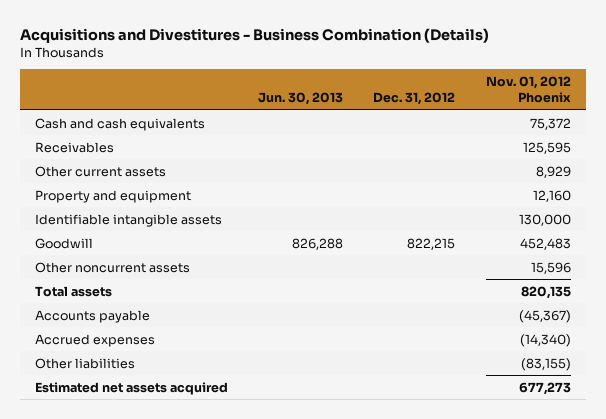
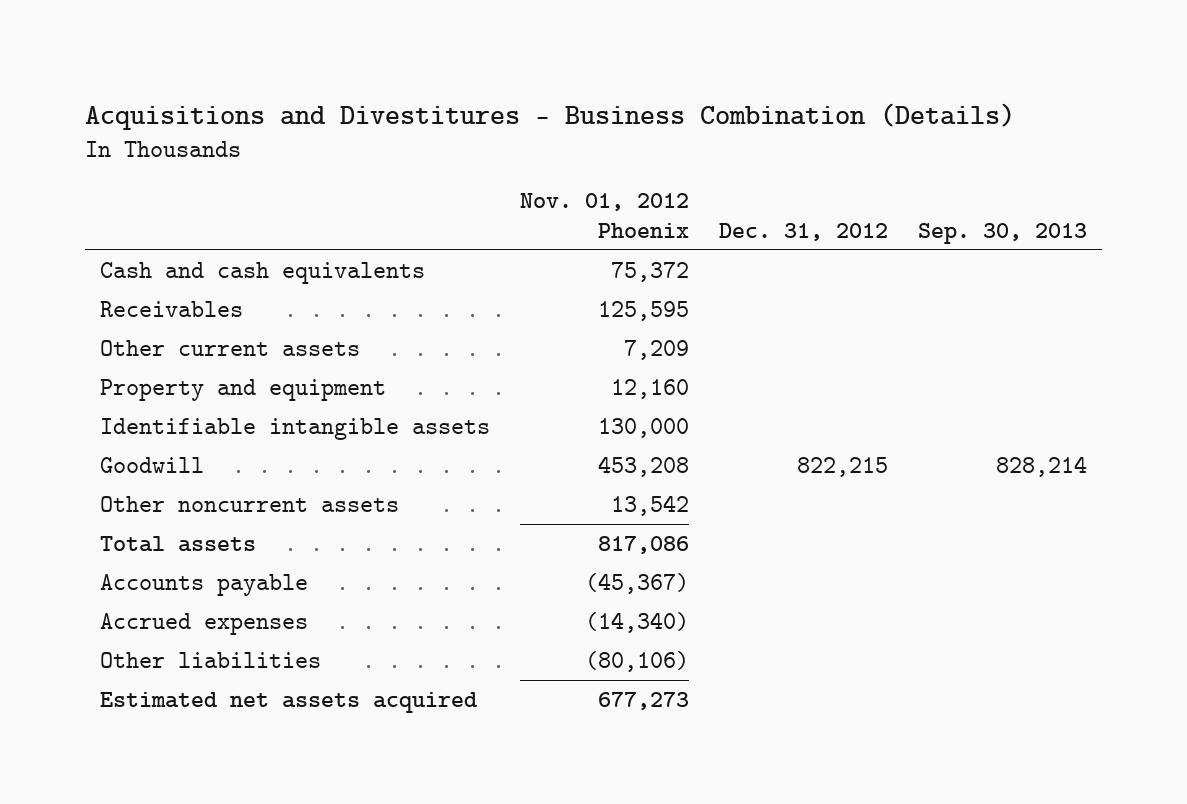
[258,92,344,106] Jun. 30, 2013 -> none
none -> [917,222,1087,244] Sep. 30, 2013
[535,165,571,178] 8,929 -> [624,339,690,360] 7,209
[519,237,571,250] 452,483 -> [598,455,690,477] 453,208
[530,261,571,274] 15,596 -> [611,494,690,516] 13,542
[520,285,571,299] 820,135 -> [598,535,690,554] 817,086
[520,357,571,371] (83,155) -> [585,650,690,672] (80,106)

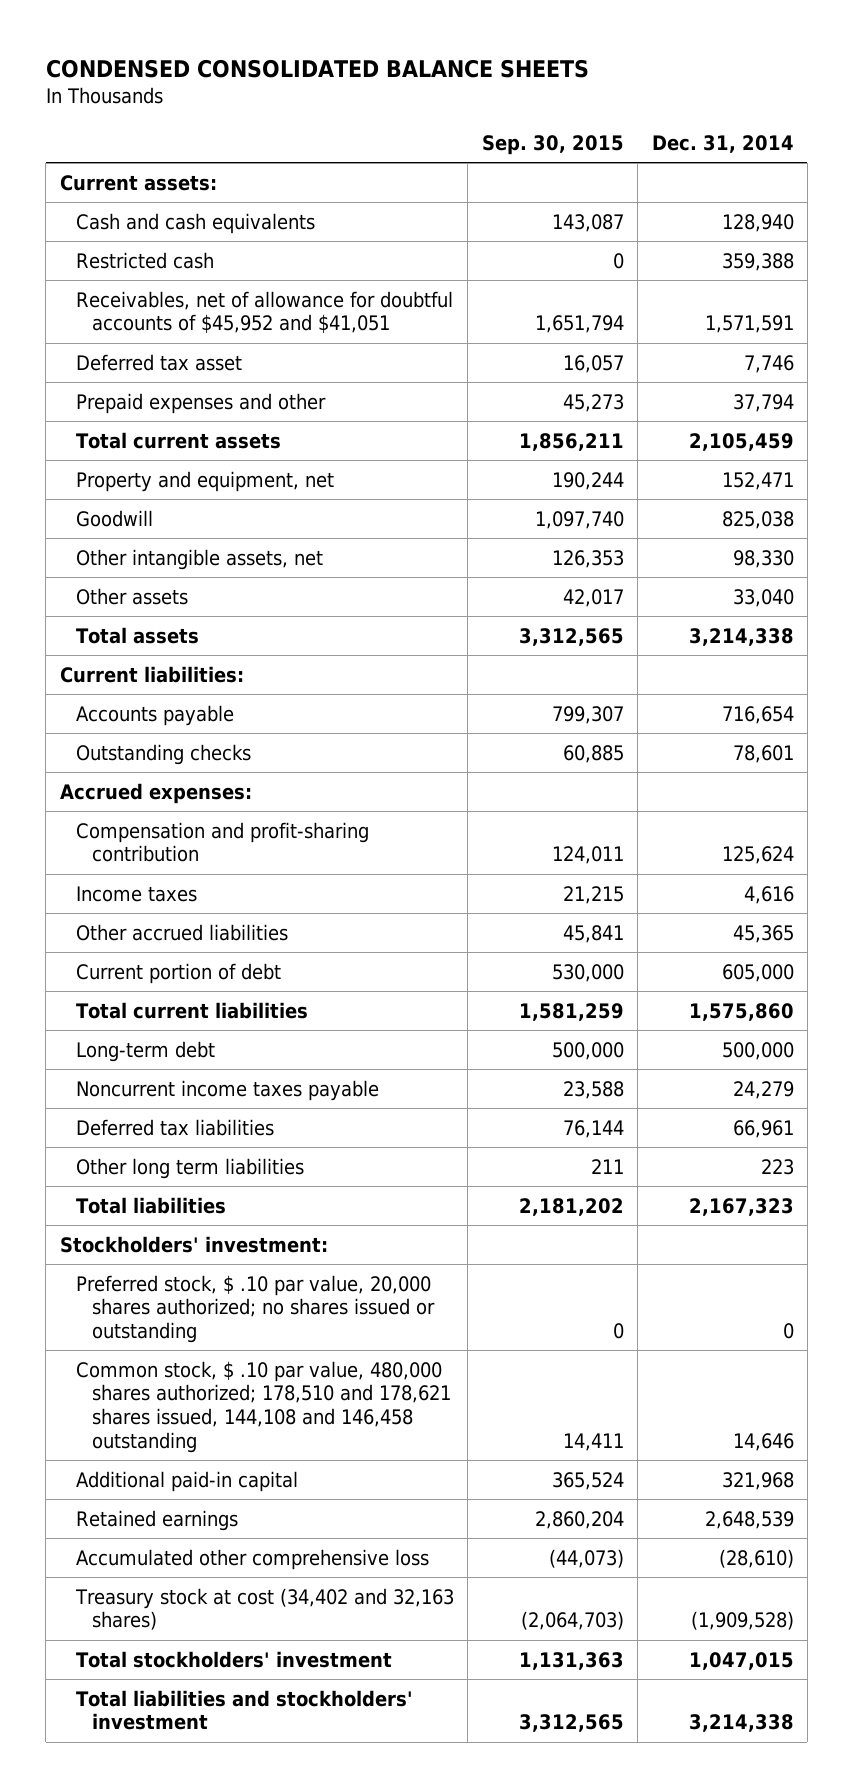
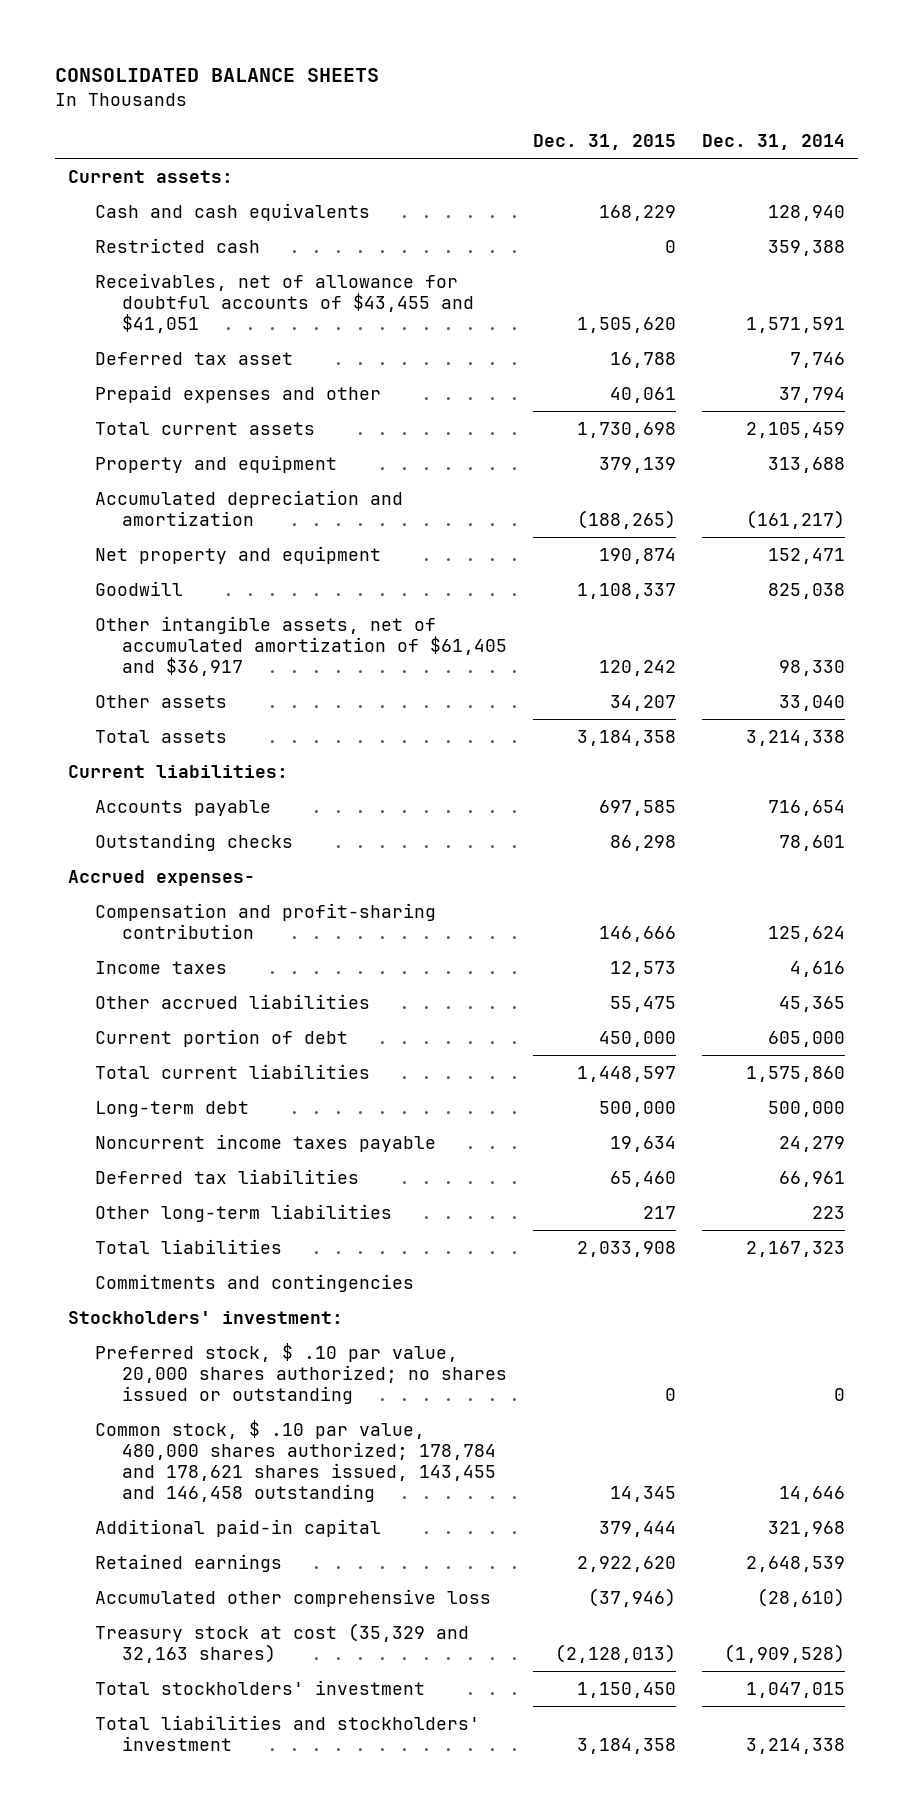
[45,58,589,78] CONDENSED CONSOLIDATED BALANCE SHEETS -> [55,68,380,83] CONSOLIDATED BALANCE SHEETS
[481,135,624,156] Sep. 30, 2015 -> none
none -> [533,134,677,151] Dec. 31, 2015
[75,290,453,334] Receivables, net of allowance for doubtful accounts of $45,952 and $41,051 -> [95,272,475,333] Receivables, net of allowance for doubtful accounts of $43,455 and $41,051
none -> [95,454,338,473] Property and equipment
none -> [95,489,404,526] Accumulated depreciation and amortization
[75,470,334,492] Property and equipment, net -> [95,545,382,564] Net property and equipment
[75,548,323,570] Other intangible assets, net -> [95,615,508,676] Other intangible assets, net of accumulated amortization of $61,405 and $36,917
[59,782,252,804] Accrued expenses: -> [67,869,255,886] Accrued expenses-
[75,1157,304,1179] Other long term liabilities -> [95,1203,393,1222] Other long-term liabilities
none -> [95,1273,415,1292] Commitments and contingencies
[75,1360,452,1453] Common stock, $ .10 par value, 480,000 shares authorized; 178,510 and 178,621 shares issued, 144,108 and 146,458 outstanding -> [95,1419,497,1502] Common stock, $ .10 par value, 480,000 shares authorized; 178,784 and 178,621 shares issued, 143,455 and 146,458 outstanding
[74,1587,454,1631] Treasury stock at cost (34,402 and 32,163 shares) -> [95,1622,470,1663] Treasury stock at cost (35,329 and 32,163 shares)

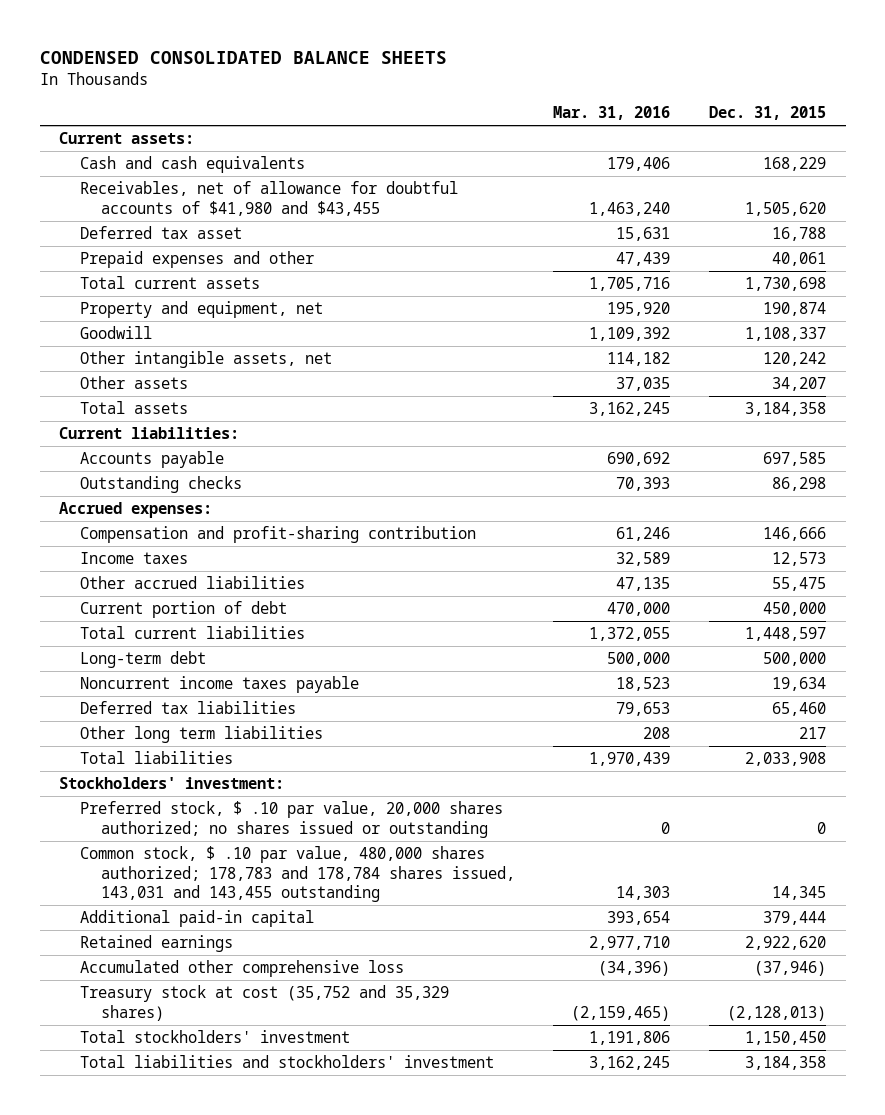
[55,68,380,83] CONSOLIDATED BALANCE SHEETS -> [39,50,447,64] CONDENSED CONSOLIDATED BALANCE SHEETS
[701,134,845,151] Dec. 31, 2014 -> none
none -> [553,106,671,121] Mar. 31, 2016
[95,237,261,253] Restricted cash -> none
[95,272,475,333] Receivables, net of allowance for doubtful accounts of $43,455 and $41,051 -> [79,181,458,216] Receivables, net of allowance for doubtful accounts of $41,980 and $43,455
[95,454,338,473] Property and equipment -> none
[95,489,404,526] Accumulated depreciation and amortization -> none
[95,545,382,564] Net property and equipment -> [79,301,323,319] Property and equipment, net
[95,615,508,676] Other intangible assets, net of accumulated amortization of $61,405 and $36,917 -> [79,351,332,369] Other intangible assets, net
[67,869,255,886] Accrued expenses- -> [59,502,213,519] Accrued expenses:
[95,1203,393,1222] Other long-term liabilities -> [79,726,323,744] Other long term liabilities
[95,1273,415,1292] Commitments and contingencies -> none
[95,1419,497,1502] Common stock, $ .10 par value, 480,000 shares authorized; 178,784 and 178,621 shares issued, 143,455 and 146,458 outstanding -> [79,846,515,903] Common stock, $ .10 par value, 480,000 shares authorized; 178,783 and 178,784 shares issued, 143,031 and 143,455 outstanding
[95,1622,470,1663] Treasury stock at cost (35,329 and 32,163 shares) -> [79,985,449,1021] Treasury stock at cost (35,752 and 35,329 shares)

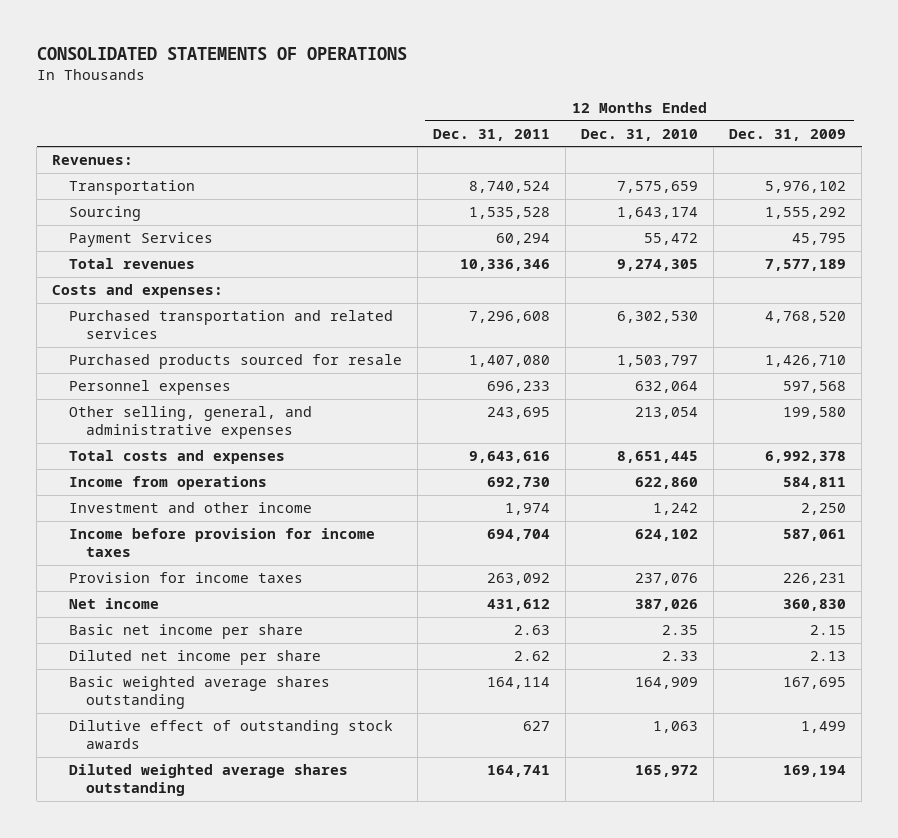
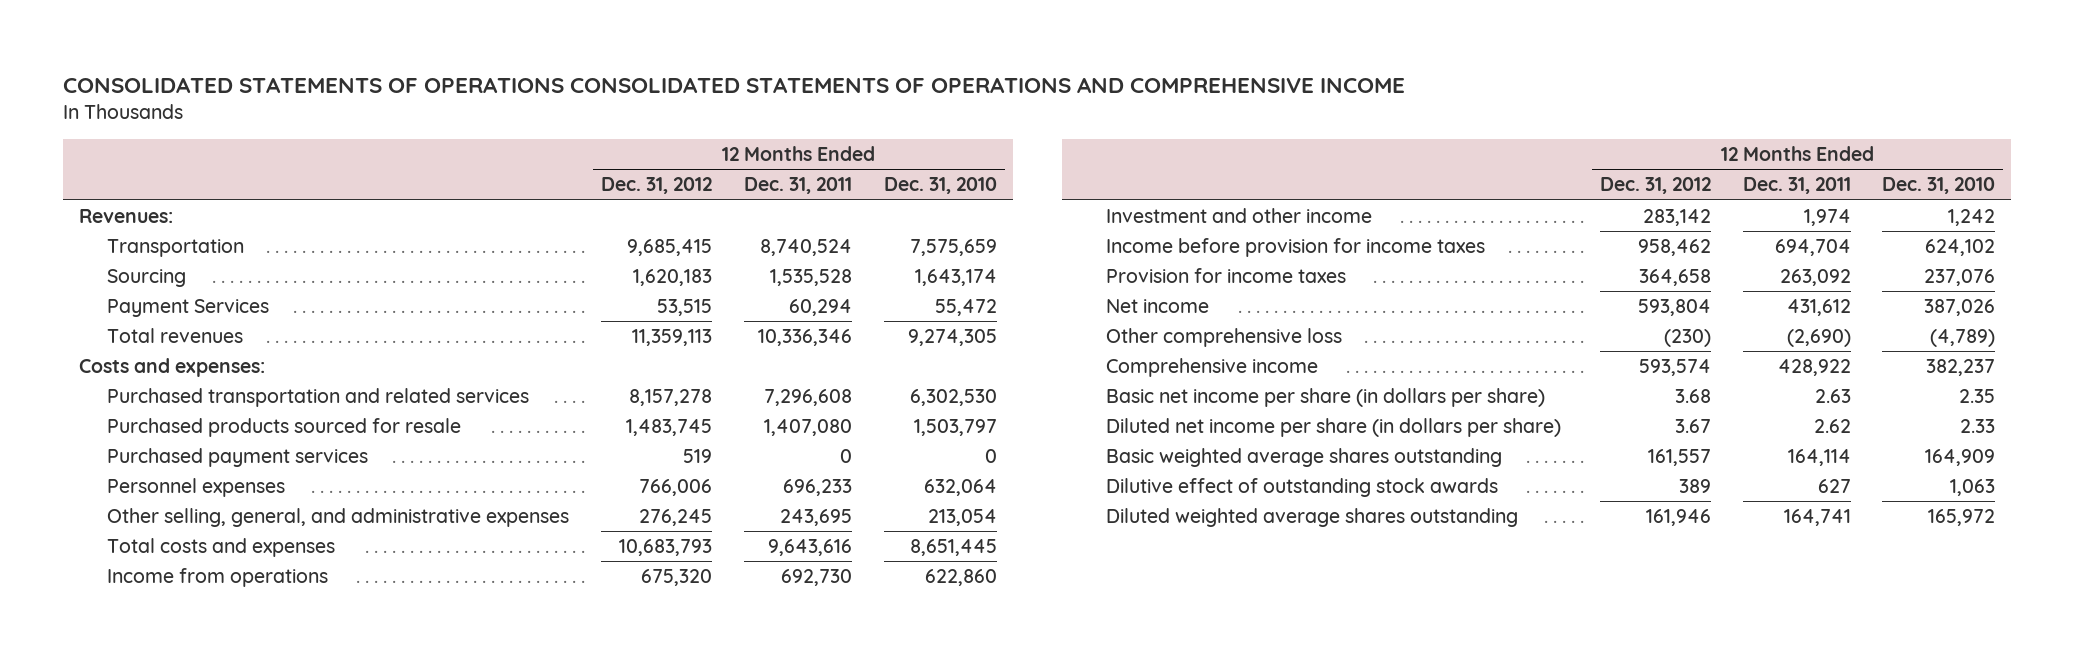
[36,46,407,60] CONSOLIDATED STATEMENTS OF OPERATIONS -> [62,77,1405,94] CONSOLIDATED STATEMENTS OF OPERATIONS CONSOLIDATED STATEMENTS OF OPERATIONS AND COMPREHENSIVE INCOME
[729,128,847,141] Dec. 31, 2009 -> none
none -> [600,177,712,195] Dec. 31, 2012
none -> [107,448,369,468] Purchased payment services
none -> [1105,328,1342,348] Other comprehensive loss
none -> [1105,358,1318,378] Comprehensive income
[69,624,304,640] Basic net income per share -> [1105,388,1545,408] Basic net income per share (in dollars per share)
[69,650,322,666] Diluted net income per share -> [1105,418,1561,438] Diluted net income per share (in dollars per share)

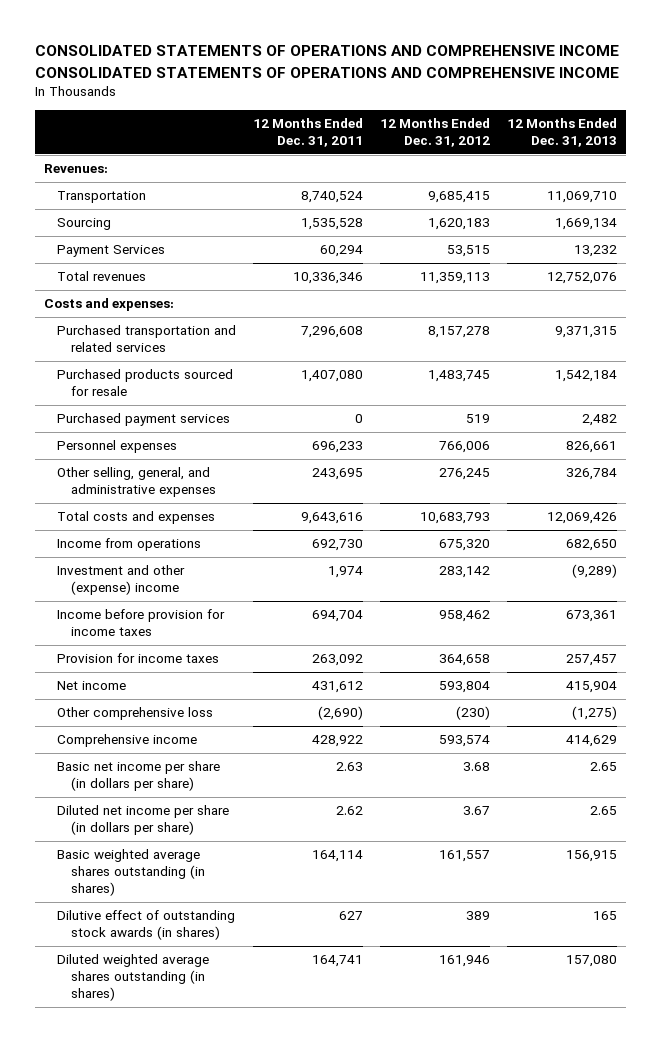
[62,77,1405,94] CONSOLIDATED STATEMENTS OF OPERATIONS CONSOLIDATED STATEMENTS OF OPERATIONS AND COMPREHENSIVE INCOME -> [35,45,620,78] CONSOLIDATED STATEMENTS OF OPERATIONS AND COMPREHENSIVE INCOME CONSOLIDATED STATEMENTS OF OPERATIONS AND COMPREHENSIVE INCOME
[883,177,997,195] Dec. 31, 2010 -> none
none -> [507,118,618,147] 12 Months Ended Dec. 31, 2013
[1105,208,1372,224] Investment and other income -> [57,565,186,596] Investment and other (expense) income
[1105,448,1502,468] Basic weighted average shares outstanding -> [57,849,206,896] Basic weighted average shares outstanding (in shares)
[1105,478,1498,498] Dilutive effect of outstanding stock awards -> [57,910,236,941] Dilutive effect of outstanding stock awards (in shares)
[1105,508,1518,528] Diluted weighted average shares outstanding -> [57,954,210,1001] Diluted weighted average shares outstanding (in shares)

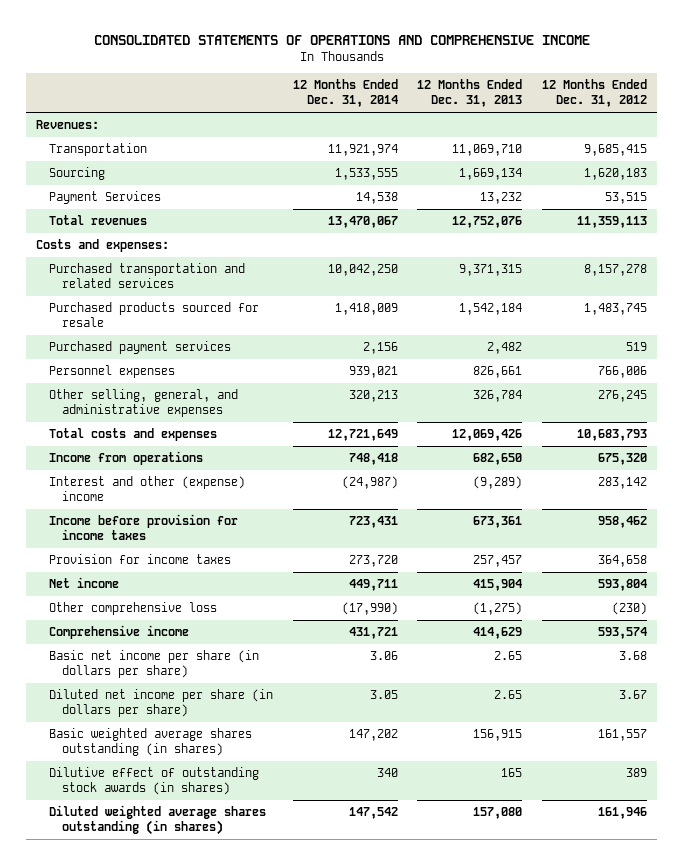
[35,45,620,78] CONSOLIDATED STATEMENTS OF OPERATIONS AND COMPREHENSIVE INCOME CONSOLIDATED STATEMENTS OF OPERATIONS AND COMPREHENSIVE INCOME -> [93,34,590,45] CONSOLIDATED STATEMENTS OF OPERATIONS AND COMPREHENSIVE INCOME
[253,118,364,147] 12 Months Ended Dec. 31, 2011 -> none
none -> [292,79,398,108] 12 Months Ended Dec. 31, 2014
[57,565,186,596] Investment and other (expense) income -> [49,476,246,502] Interest and other (expense) income

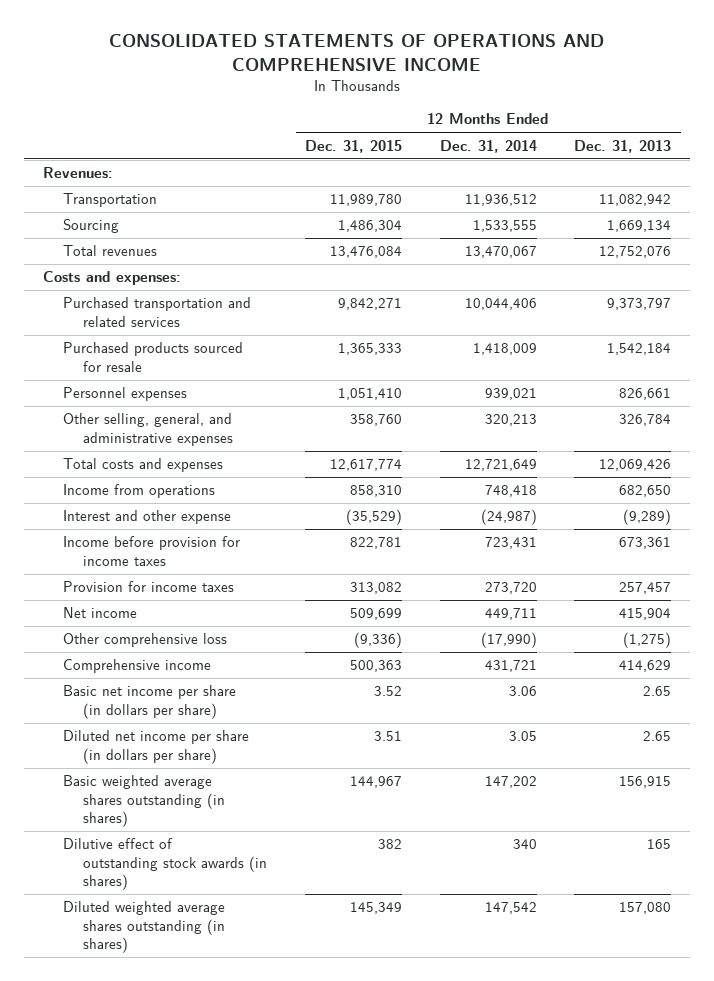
[541,79,647,108] 12 Months Ended Dec. 31, 2012 -> none
none -> [305,139,403,153] Dec. 31, 2015
[327,144,398,157] 11,921,974 -> [464,194,537,207] 11,936,512
[452,144,523,157] 11,069,710 -> [599,194,672,207] 11,082,942
[49,191,162,205] Payment Services -> none
[327,264,398,277] 10,042,250 -> [464,298,537,311] 10,044,406
[459,264,523,277] 9,371,315 -> [607,298,672,311] 9,373,797
[49,341,232,355] Purchased payment services -> none
[49,476,246,502] Interest and other (expense) income -> [63,510,232,525] Interest and other expense

